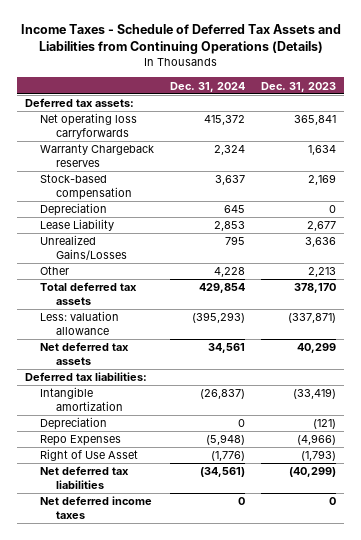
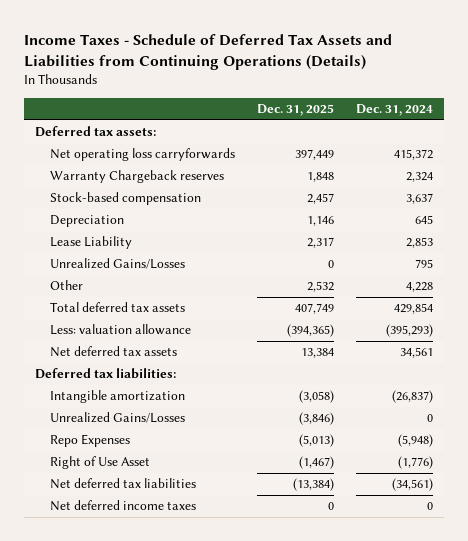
[261,81,337,92] Dec. 31, 2023 -> none
none -> [256,104,334,117] Dec. 31, 2025
[40,417,108,431] Depreciation -> none
none -> [49,412,185,424] Unrealized Gains/Losses

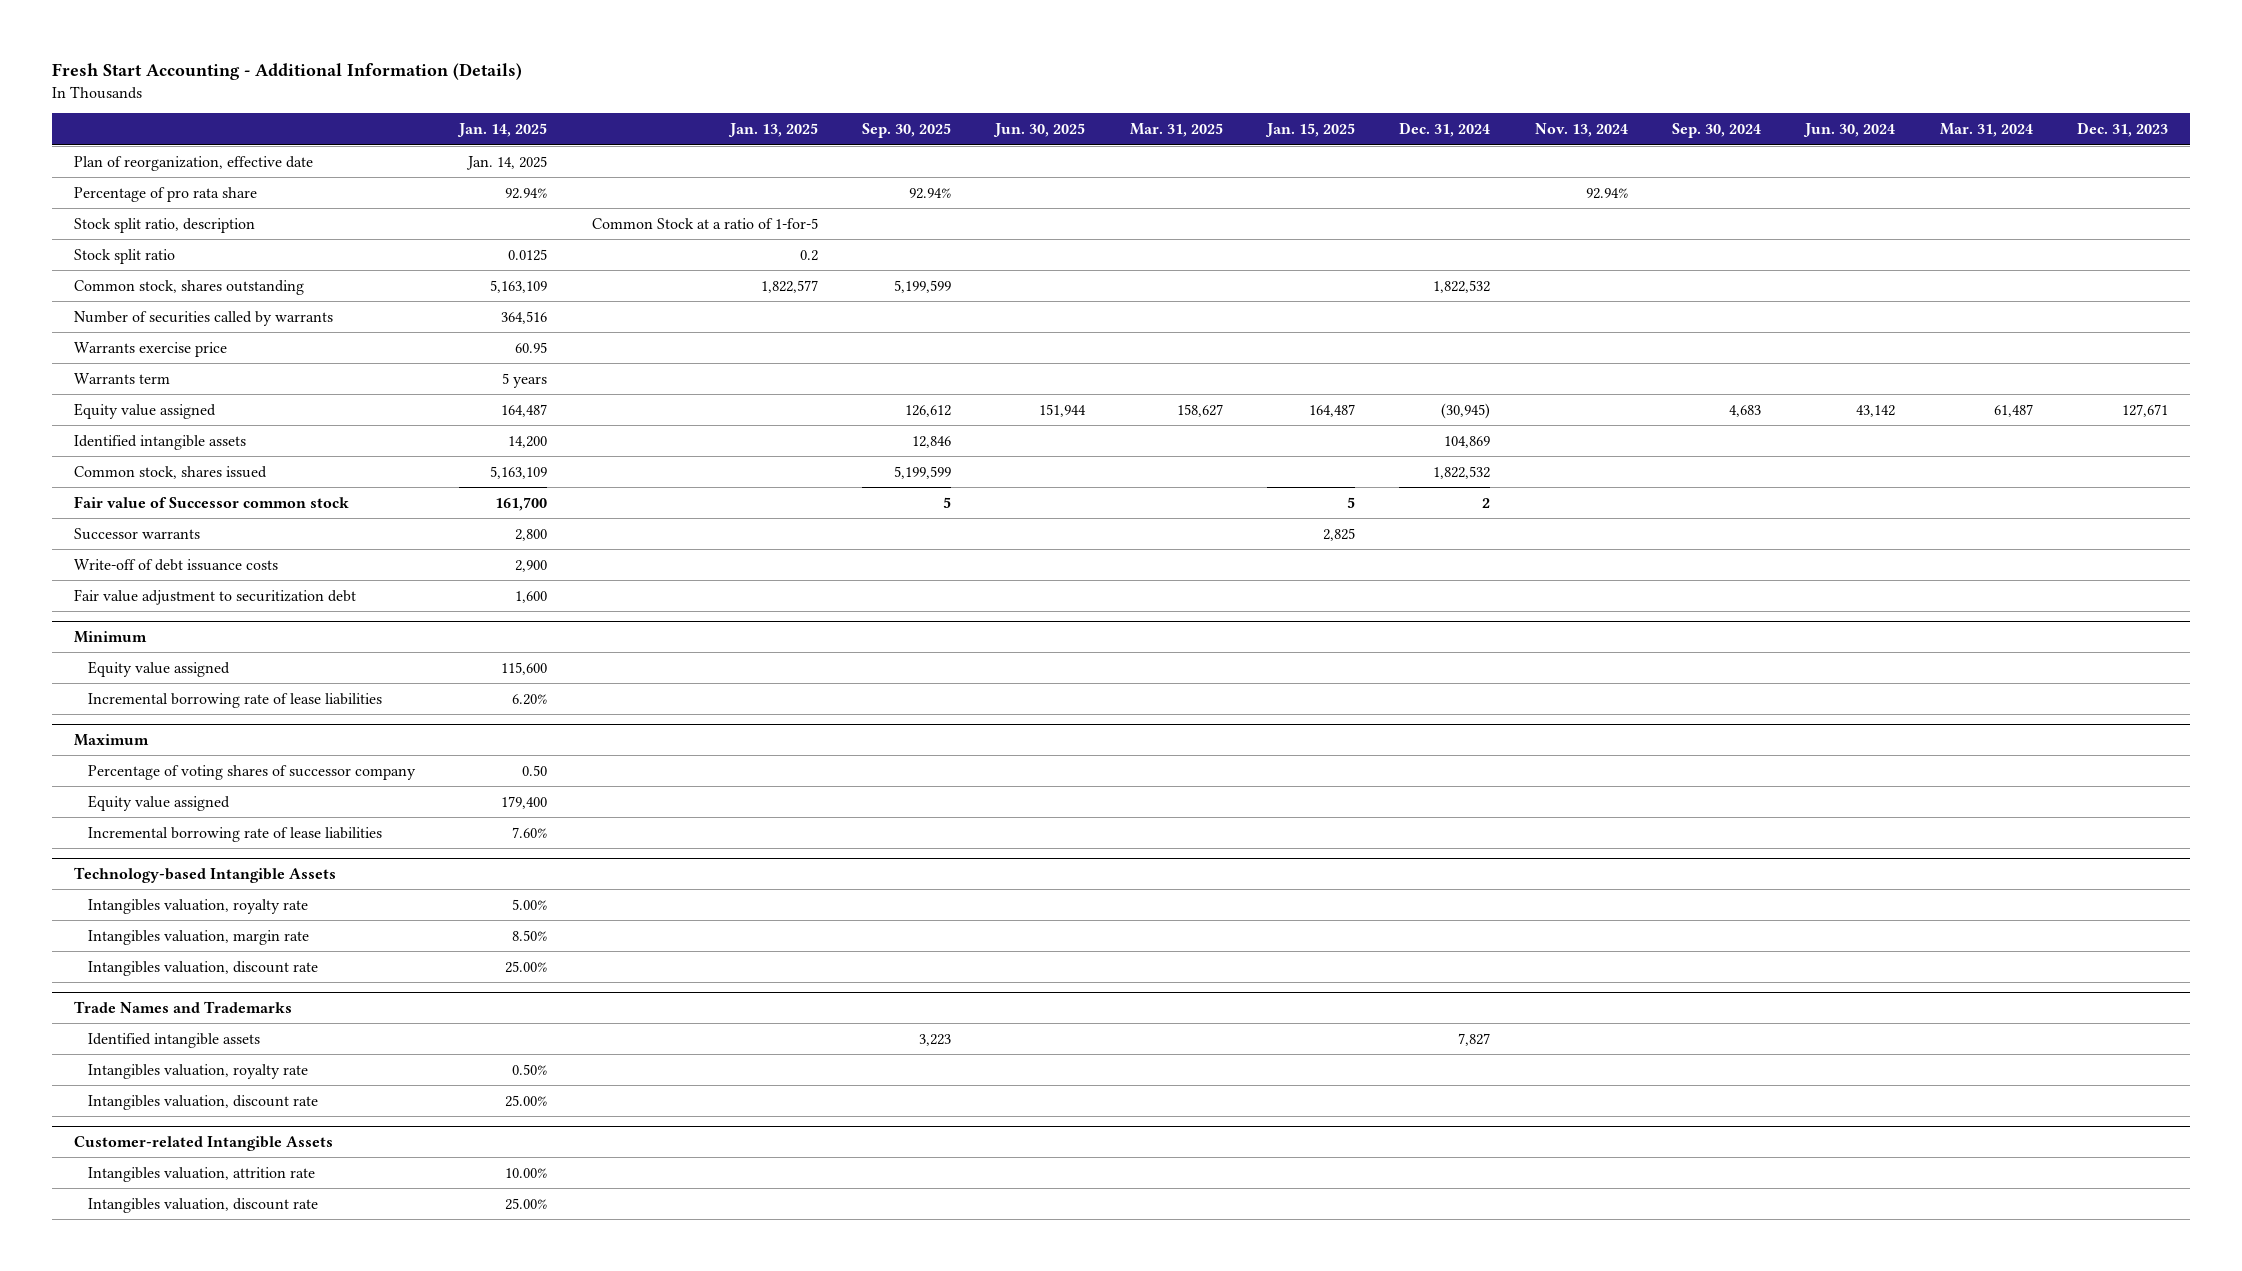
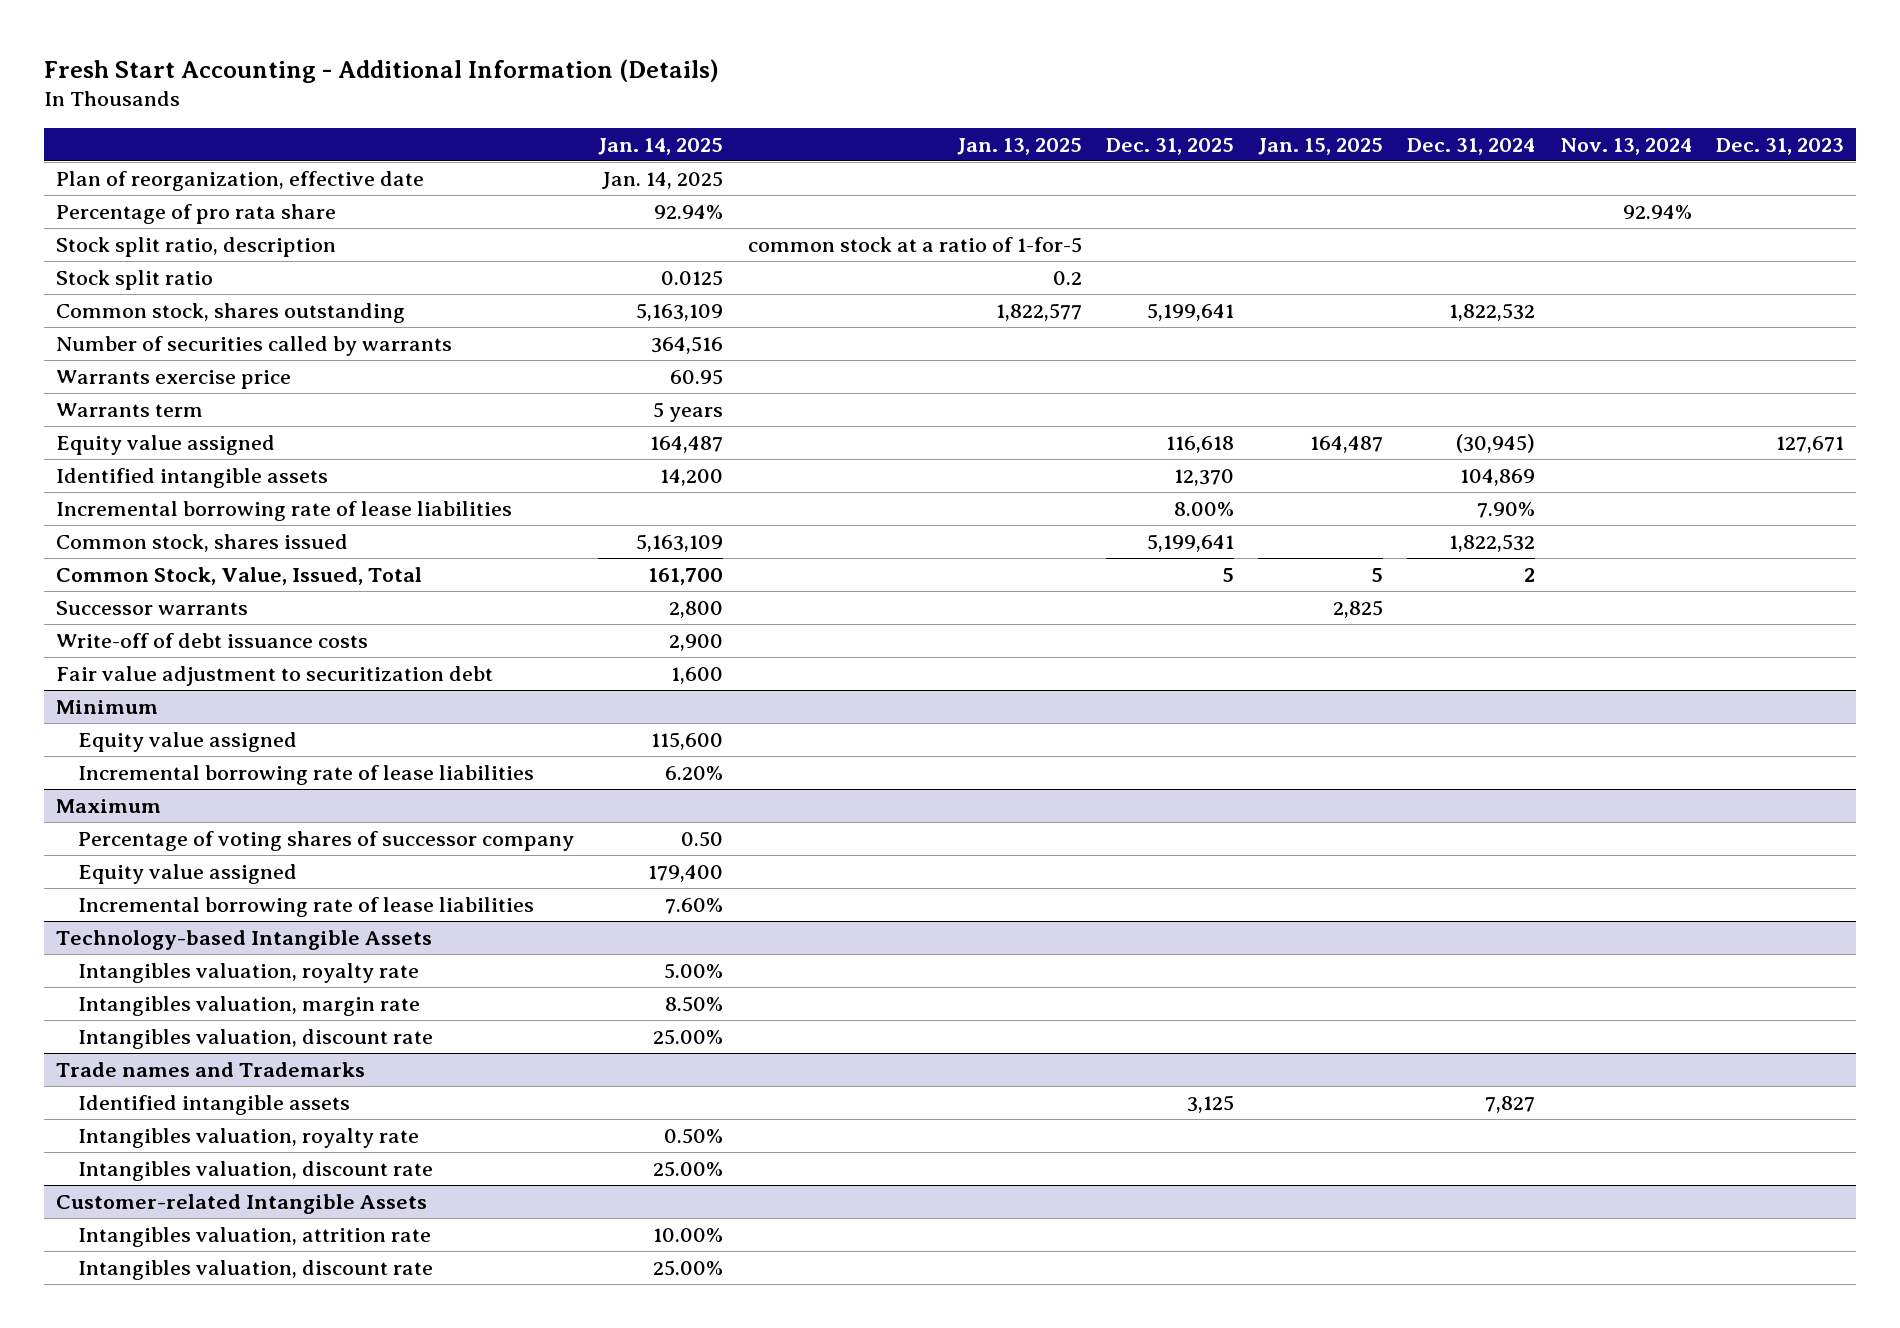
[862,123,952,139] Sep. 30, 2025 -> none
[993,123,1086,138] Jun. 30, 2025 -> none
[1129,123,1223,138] Mar. 31, 2025 -> none
[1671,123,1761,139] Sep. 30, 2024 -> none
[1803,123,1896,138] Jun. 30, 2024 -> none
[1939,123,2033,138] Mar. 31, 2024 -> none
none -> [1105,137,1234,155] Dec. 31, 2025
[591,217,818,229] Common Stock at a ratio of 1-for-5 -> [747,236,1082,253] common stock at a ratio of 1-for-5
none -> [56,500,513,521] Incremental borrowing rate of lease liabilities
[74,495,350,508] Fair value of Successor common stock -> [56,566,423,585] Common Stock, Value, Issued, Total
[74,1000,293,1013] Trade Names and Trademarks -> [56,1061,366,1077] Trade names and Trademarks

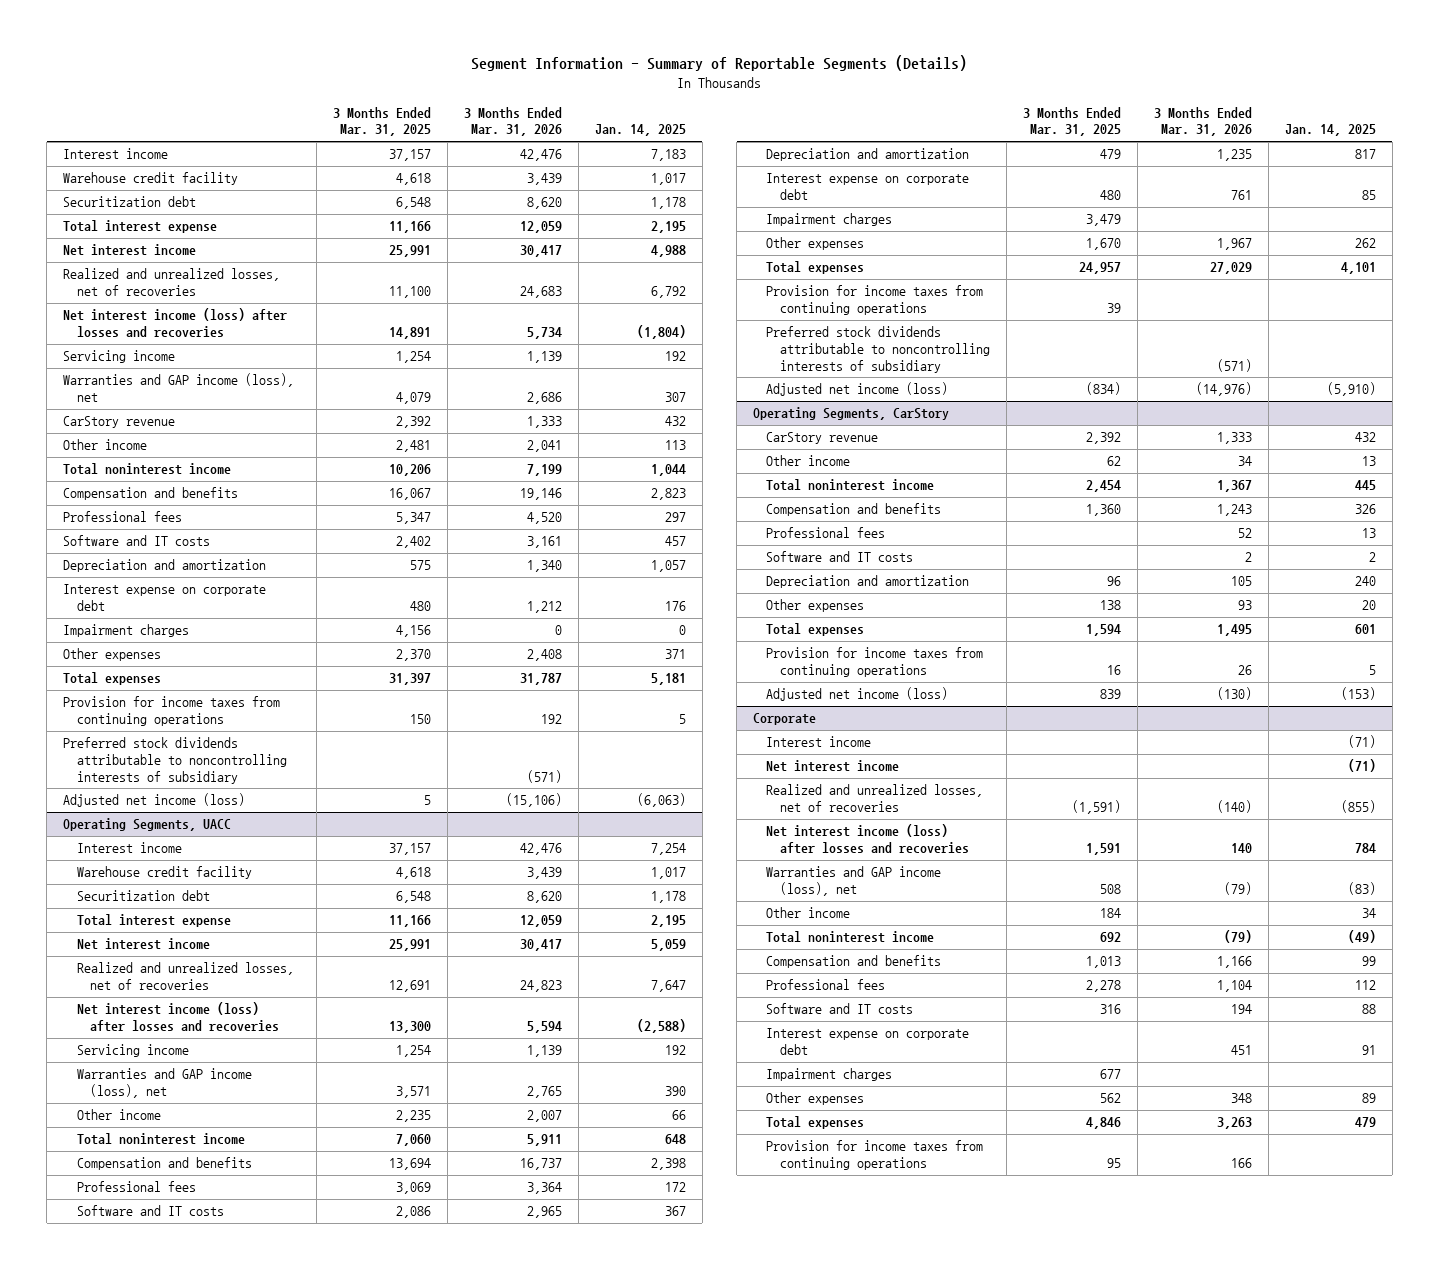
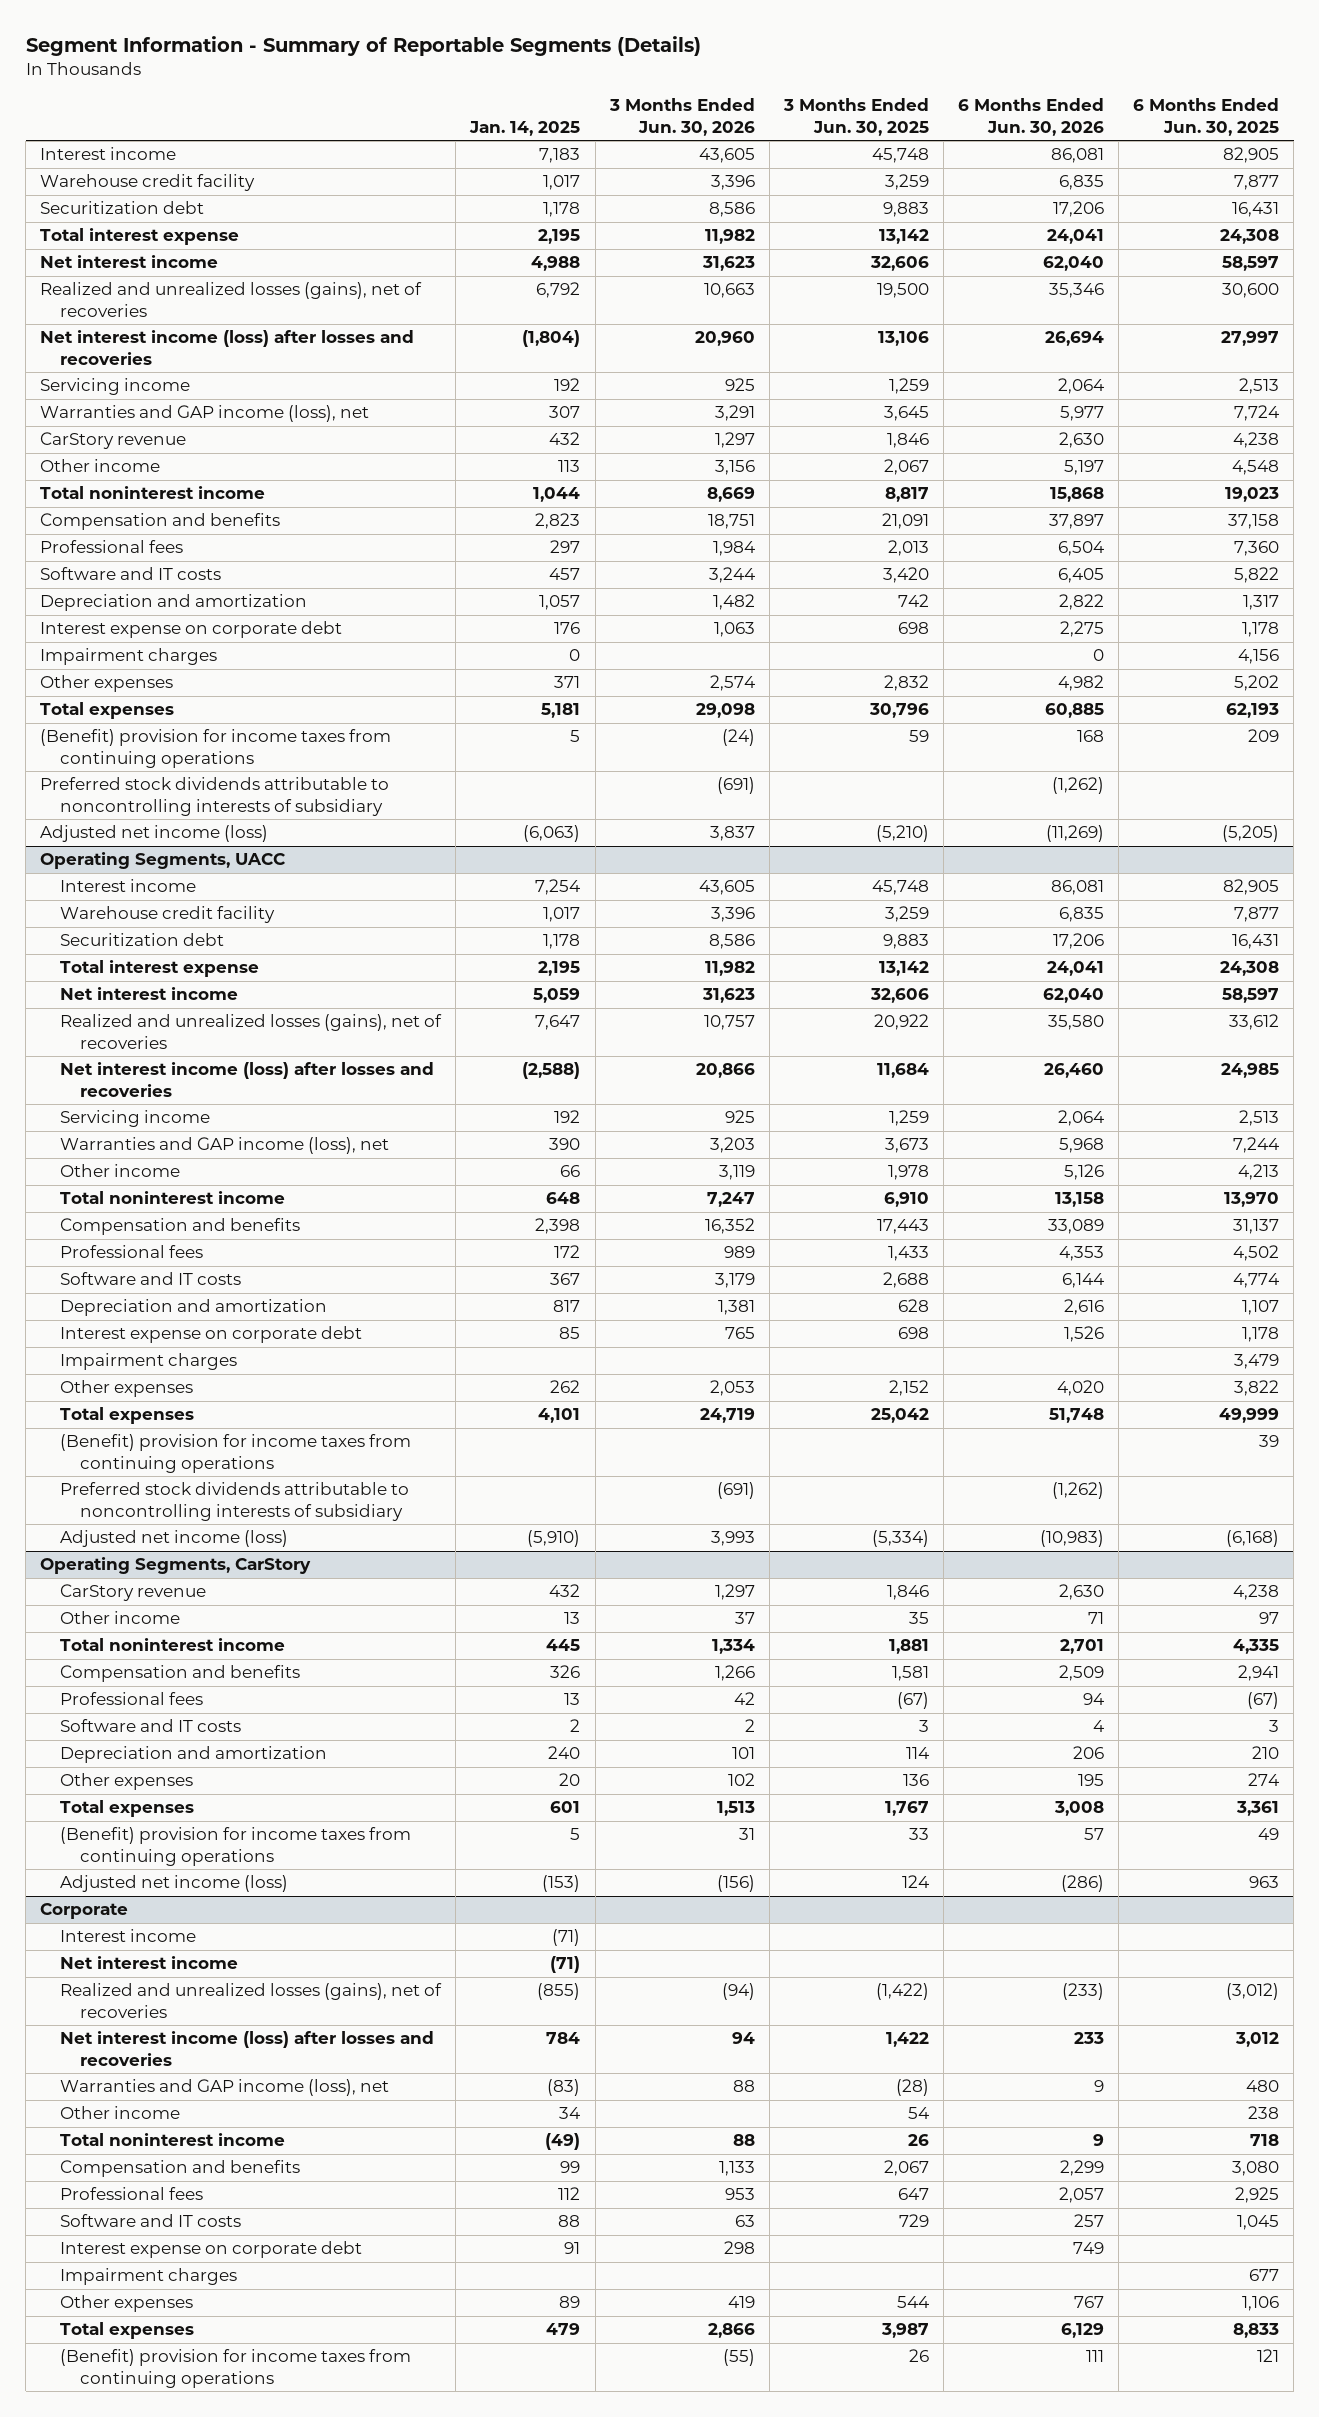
[332,106,431,137] 3 Months Ended Mar. 31, 2025 -> none
[463,106,562,137] 3 Months Ended Mar. 31, 2026 -> none
none -> [608,98,755,136] 3 Months Ended Jun. 30, 2026
none -> [782,98,929,136] 3 Months Ended Jun. 30, 2025
none -> [957,98,1104,136] 6 Months Ended Jun. 30, 2026
none -> [1133,98,1280,136] 6 Months Ended Jun. 30, 2025
[63,268,281,297] Realized and unrealized losses, net of recoveries -> [40,282,423,318] Realized and unrealized losses (gains), net of recoveries
[63,696,281,727] Provision for income taxes from continuing operations -> [40,729,392,769] (Benefit) provision for income taxes from continuing operations
[76,962,294,991] Realized and unrealized losses, net of recoveries -> [60,1014,443,1050] Realized and unrealized losses (gains), net of recoveries
[766,285,984,316] Provision for income taxes from continuing operations -> [60,1434,412,1474] (Benefit) provision for income taxes from continuing operations
[766,647,984,678] Provision for income taxes from continuing operations -> [60,1827,412,1867] (Benefit) provision for income taxes from continuing operations
[766,784,984,813] Realized and unrealized losses, net of recoveries -> [60,1983,443,2019] Realized and unrealized losses (gains), net of recoveries
[766,1140,984,1171] Provision for income taxes from continuing operations -> [60,2349,412,2389] (Benefit) provision for income taxes from continuing operations

